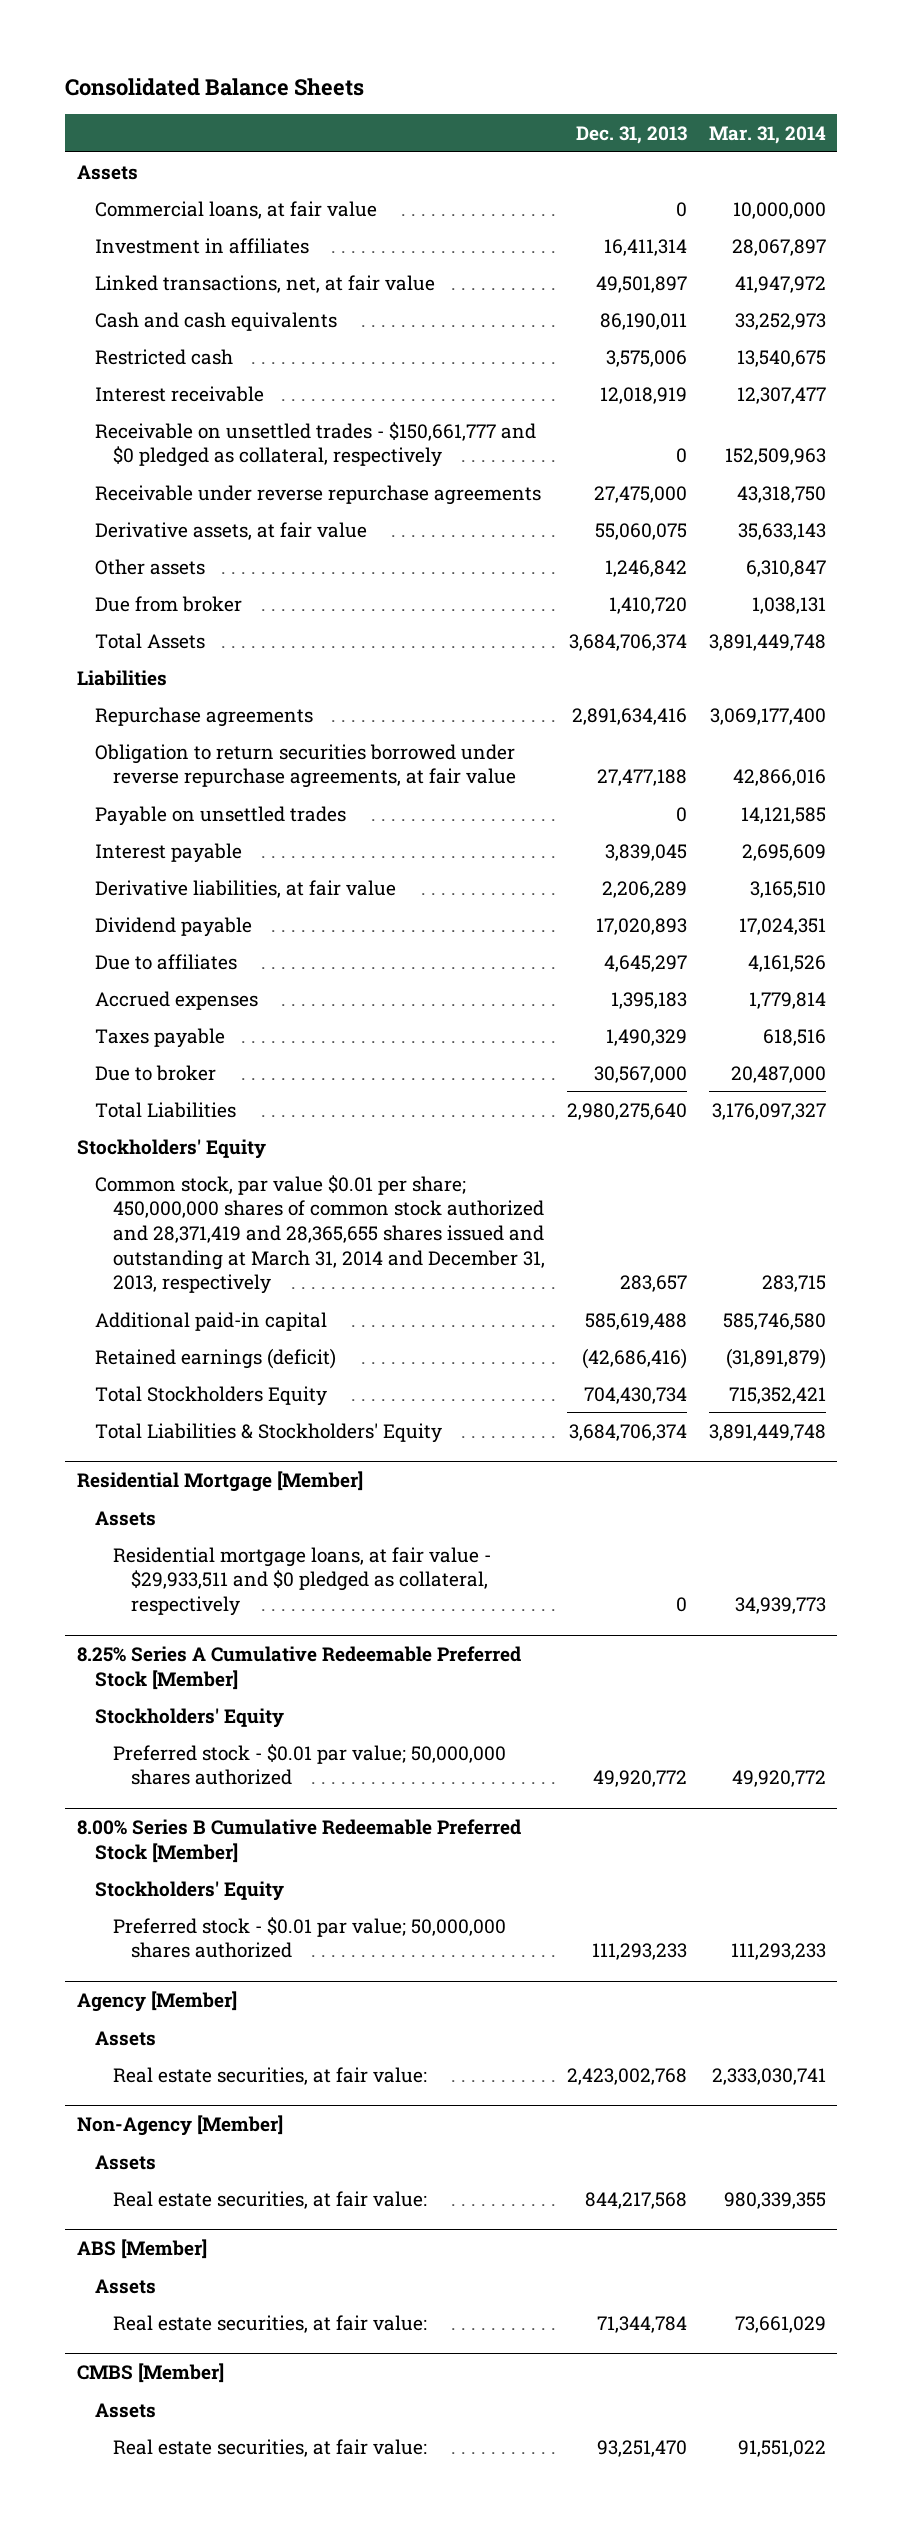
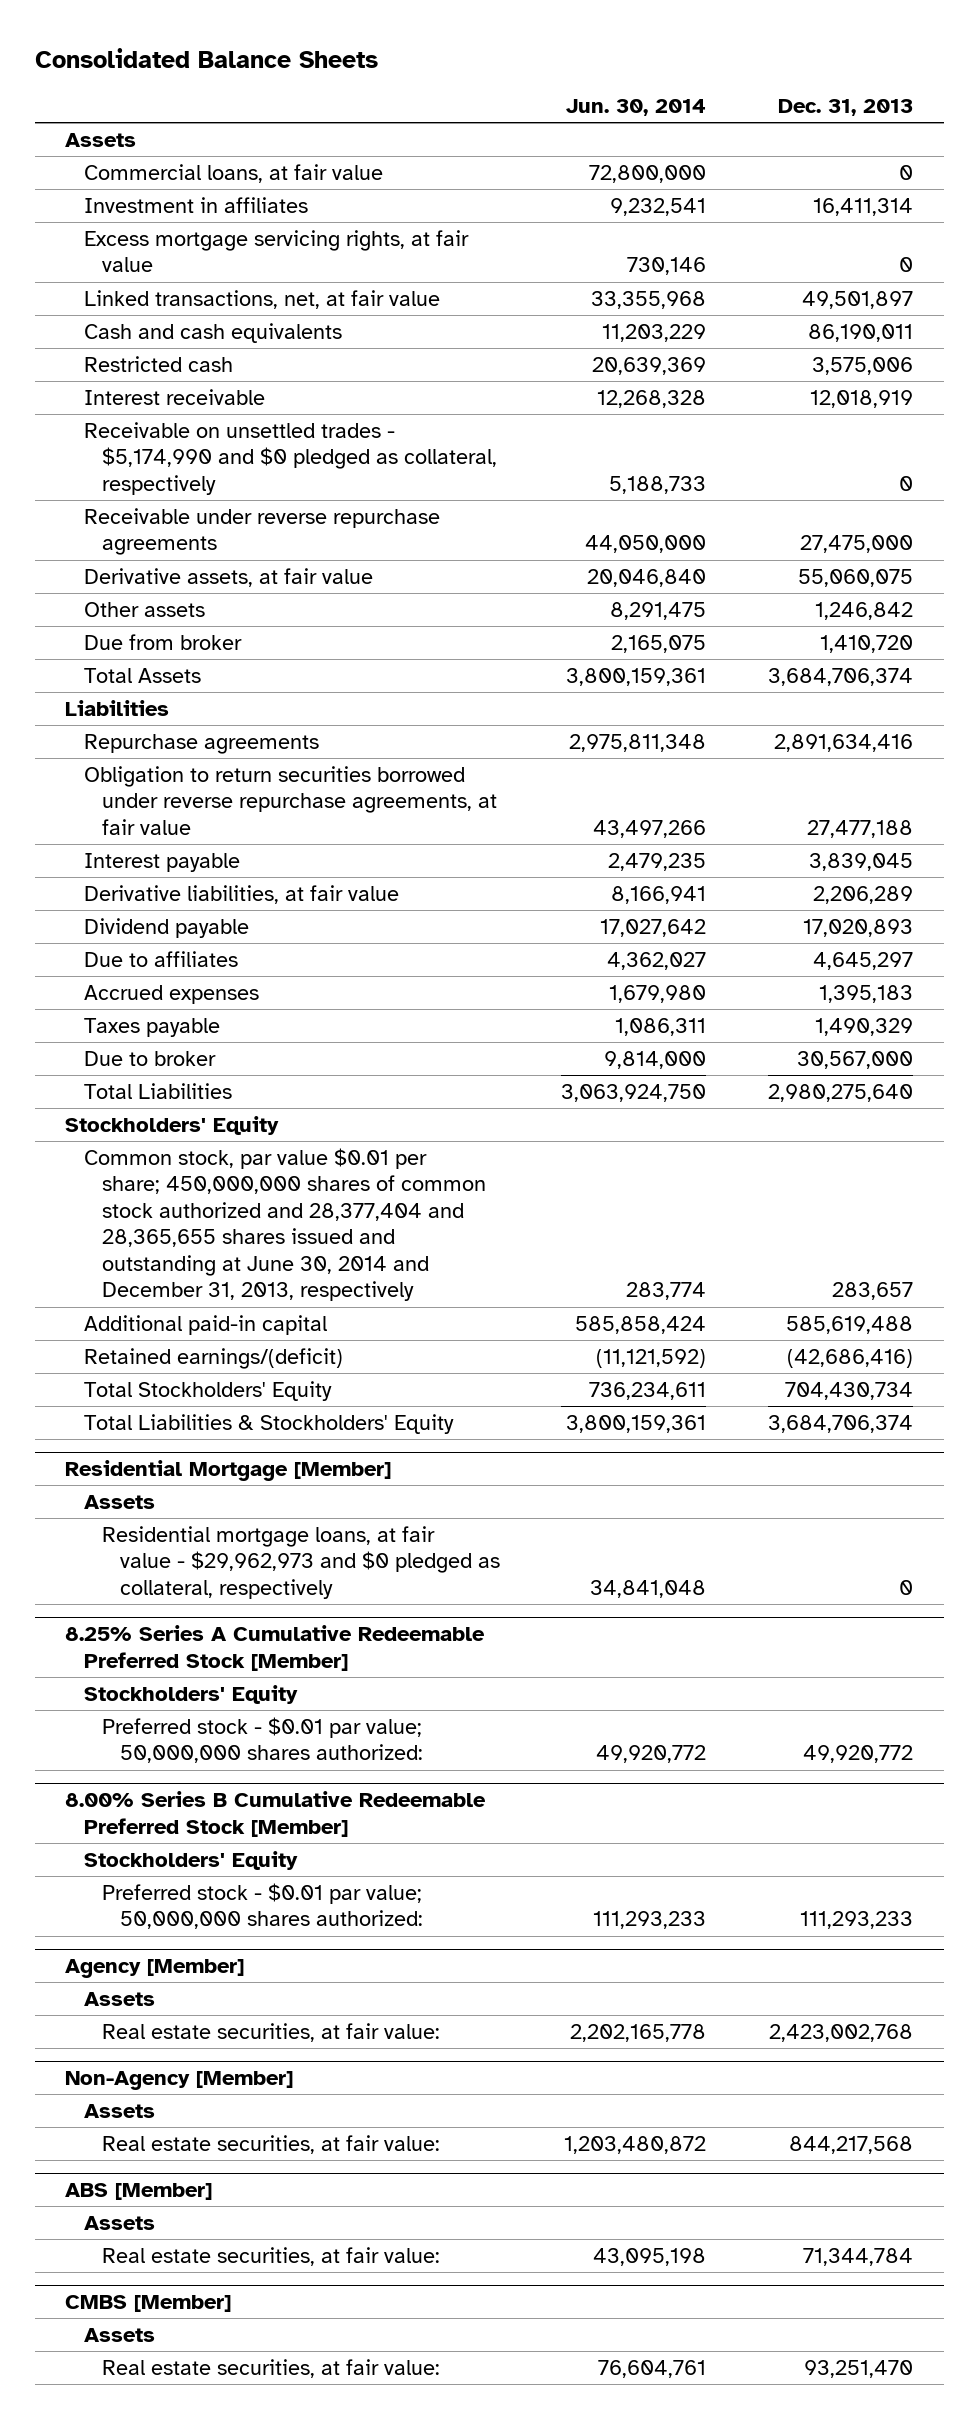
[709,125,827,144] Mar. 31, 2014 -> none
none -> [566,99,707,117] Jun. 30, 2014
none -> [83,229,469,273] Excess mortgage servicing rights, at fair value
[94,421,536,468] Receivable on unsettled trades - $150,661,777 and $0 pledged as collateral, respectively -> [83,421,497,495] Receivable on unsettled trades - $5,174,990 and $0 pledged as collateral, respectively
[94,805,346,826] Payable on unsettled trades -> none
[94,1174,545,1295] Common stock, par value $0.01 per share; 450,000,000 shares of common stock authorized and 28,371,419 and 28,365,655 shares issued and outstanding at March 31, 2014 and December 31, 2013, respectively -> [83,1147,486,1302] Common stock, par value $0.01 per share; 450,000,000 shares of common stock authorized and 28,377,404 and 28,365,655 shares issued and outstanding at June 30, 2014 and December 31, 2013, respectively
[94,1347,336,1369] Retained earnings (deficit) -> [83,1347,343,1369] Retained earnings/(deficit)
[94,1385,327,1406] Total Stockholders Equity -> [83,1380,332,1401] Total Stockholders' Equity
[112,1546,491,1616] Residential mortgage loans, at fair value - $29,933,511 and $0 pledged as collateral, respectively -> [101,1525,500,1599] Residential mortgage loans, at fair value - $29,962,973 and $0 pledged as collateral, respectively
[112,1743,506,1786] Preferred stock - $0.01 par value; 50,000,000 shares authorized -> [101,1716,423,1764] Preferred stock - $0.01 par value; 50,000,000 shares authorized:
[112,1916,506,1959] Preferred stock - $0.01 par value; 50,000,000 shares authorized -> [101,1882,423,1930] Preferred stock - $0.01 par value; 50,000,000 shares authorized:

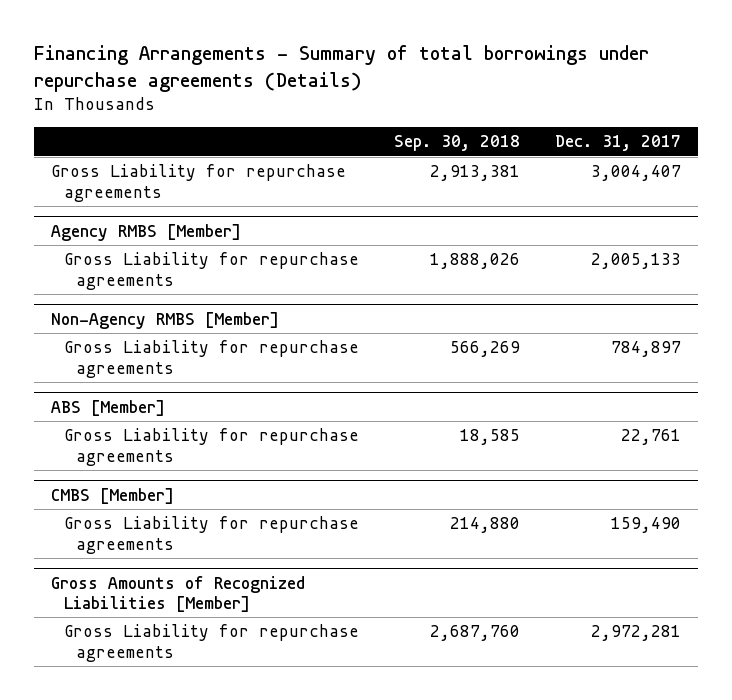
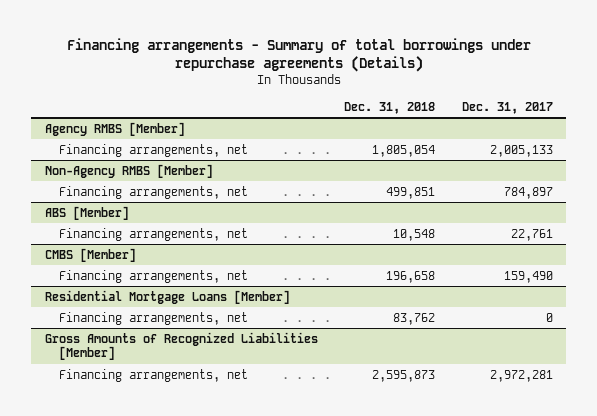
[33,45,649,92] Financing Arrangements - Summary of total borrowings under repurchase agreements (Details) -> [66,37,531,73] Financing arrangements - Summary of total borrowings under repurchase agreements (Details)
[393,135,520,152] Sep. 30, 2018 -> none
none -> [344,101,436,114] Dec. 31, 2018
[51,164,347,202] Gross Liability for repurchase agreements -> none
[63,252,359,290] Gross Liability for repurchase agreements -> [59,143,249,157] Financing arrangements, net
[63,340,359,378] Gross Liability for repurchase agreements -> [59,185,249,199] Financing arrangements, net
[63,428,359,466] Gross Liability for repurchase agreements -> [59,227,249,241] Financing arrangements, net
[63,516,359,554] Gross Liability for repurchase agreements -> [59,269,249,283] Financing arrangements, net
none -> [44,289,290,304] Residential Mortgage Loans [Member]
none -> [59,311,249,325] Financing arrangements, net
[63,624,359,662] Gross Liability for repurchase agreements -> [59,368,249,382] Financing arrangements, net

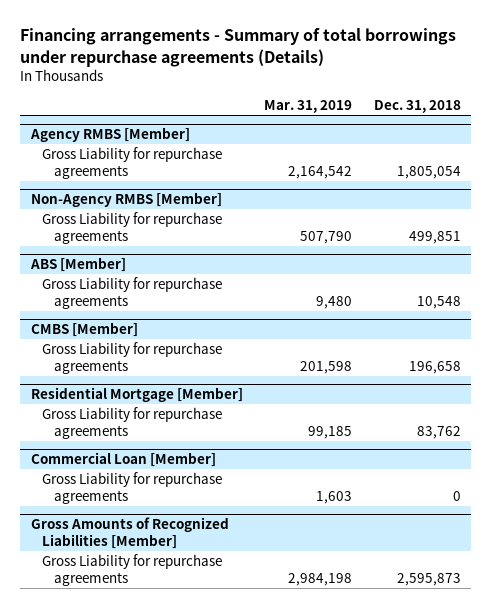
[461,101,553,114] Dec. 31, 2017 -> none
none -> [264,99,353,113] Mar. 31, 2019
[59,143,249,157] Financing arrangements, net -> [42,147,223,179] Gross Liability for repurchase agreements
[59,185,249,199] Financing arrangements, net -> [42,212,223,244] Gross Liability for repurchase agreements
[59,227,249,241] Financing arrangements, net -> [42,277,223,309] Gross Liability for repurchase agreements
[59,269,249,283] Financing arrangements, net -> [42,342,223,374] Gross Liability for repurchase agreements
[44,289,290,304] Residential Mortgage Loans [Member] -> [30,387,243,403] Residential Mortgage [Member]
[59,311,249,325] Financing arrangements, net -> [42,407,223,439] Gross Liability for repurchase agreements
none -> [30,452,216,468] Commercial Loan [Member]
none -> [42,472,223,504] Gross Liability for repurchase agreements
[59,368,249,382] Financing arrangements, net -> [42,554,223,586] Gross Liability for repurchase agreements

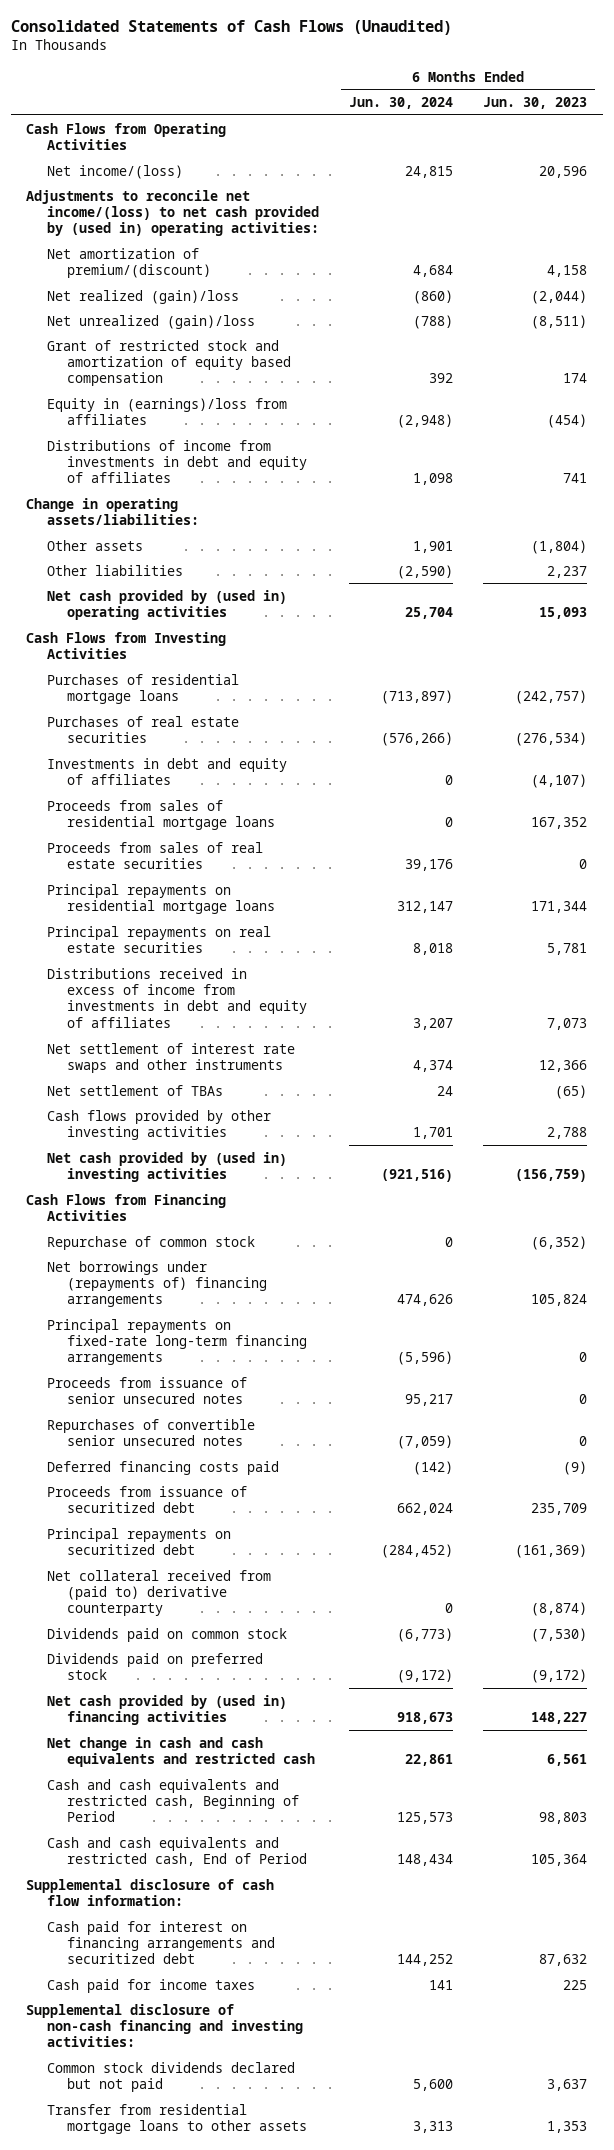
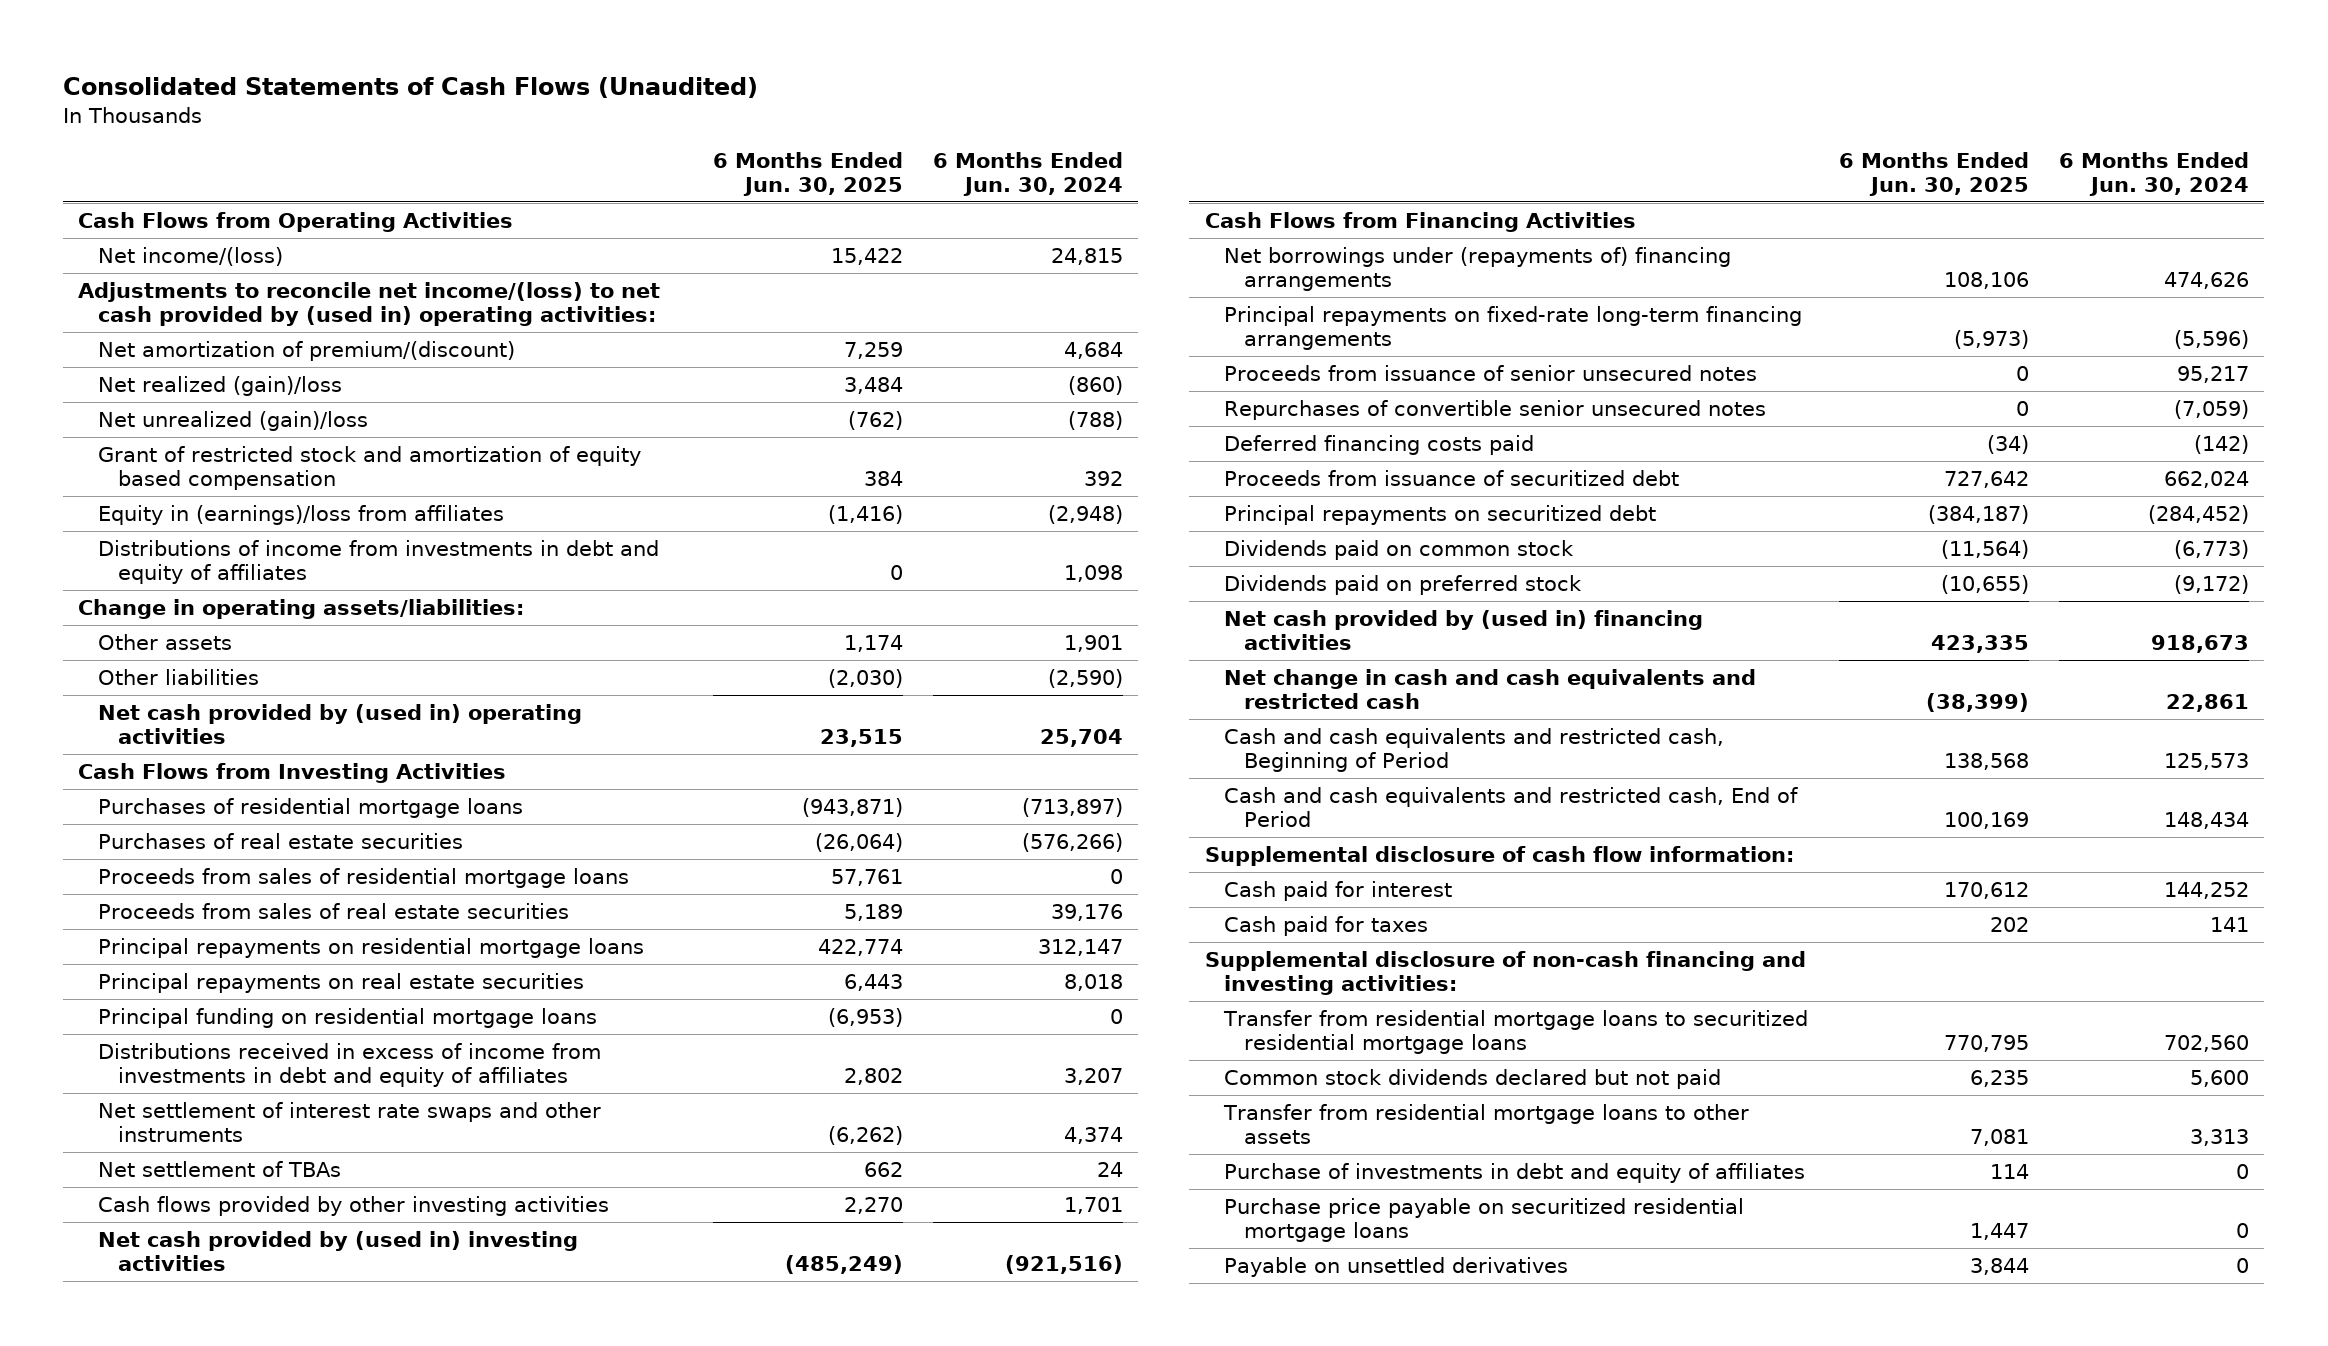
[483,96,588,109] Jun. 30, 2023 -> none
none -> [712,151,903,196] 6 Months Ended Jun. 30, 2025
[46,757,287,785] Investments in debt and equity of affiliates -> none
none -> [98,1007,598,1028] Principal funding on residential mortgage loans
[46,1235,255,1250] Repurchase of common stock -> none
[46,1569,271,1617] Net collateral received from (paid to) derivative counterparty -> none
[46,1920,276,1965] Cash paid for interest on financing arrangements and securitized debt -> [1224,880,1453,901] Cash paid for interest
[46,1978,255,1993] Cash paid for income taxes -> [1224,915,1429,936] Cash paid for taxes
none -> [1223,1009,1809,1054] Transfer from residential mortgage loans to securitized residential mortgage loans
none -> [1224,1162,1806,1183] Purchase of investments in debt and equity of affiliates
none -> [1224,1197,1745,1242] Purchase price payable on securitized residential mortgage loans
none -> [1224,1256,1569,1277] Payable on unsettled derivatives

